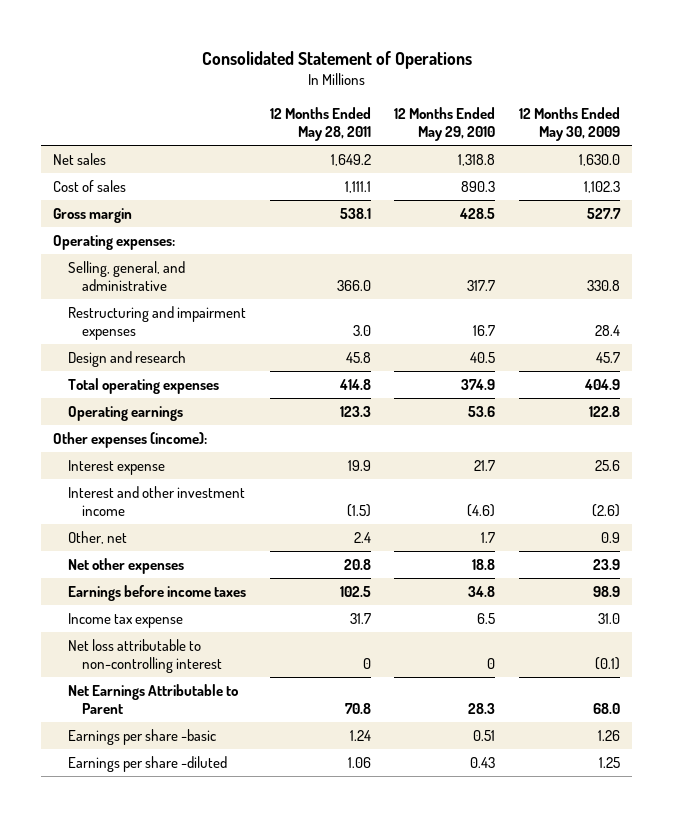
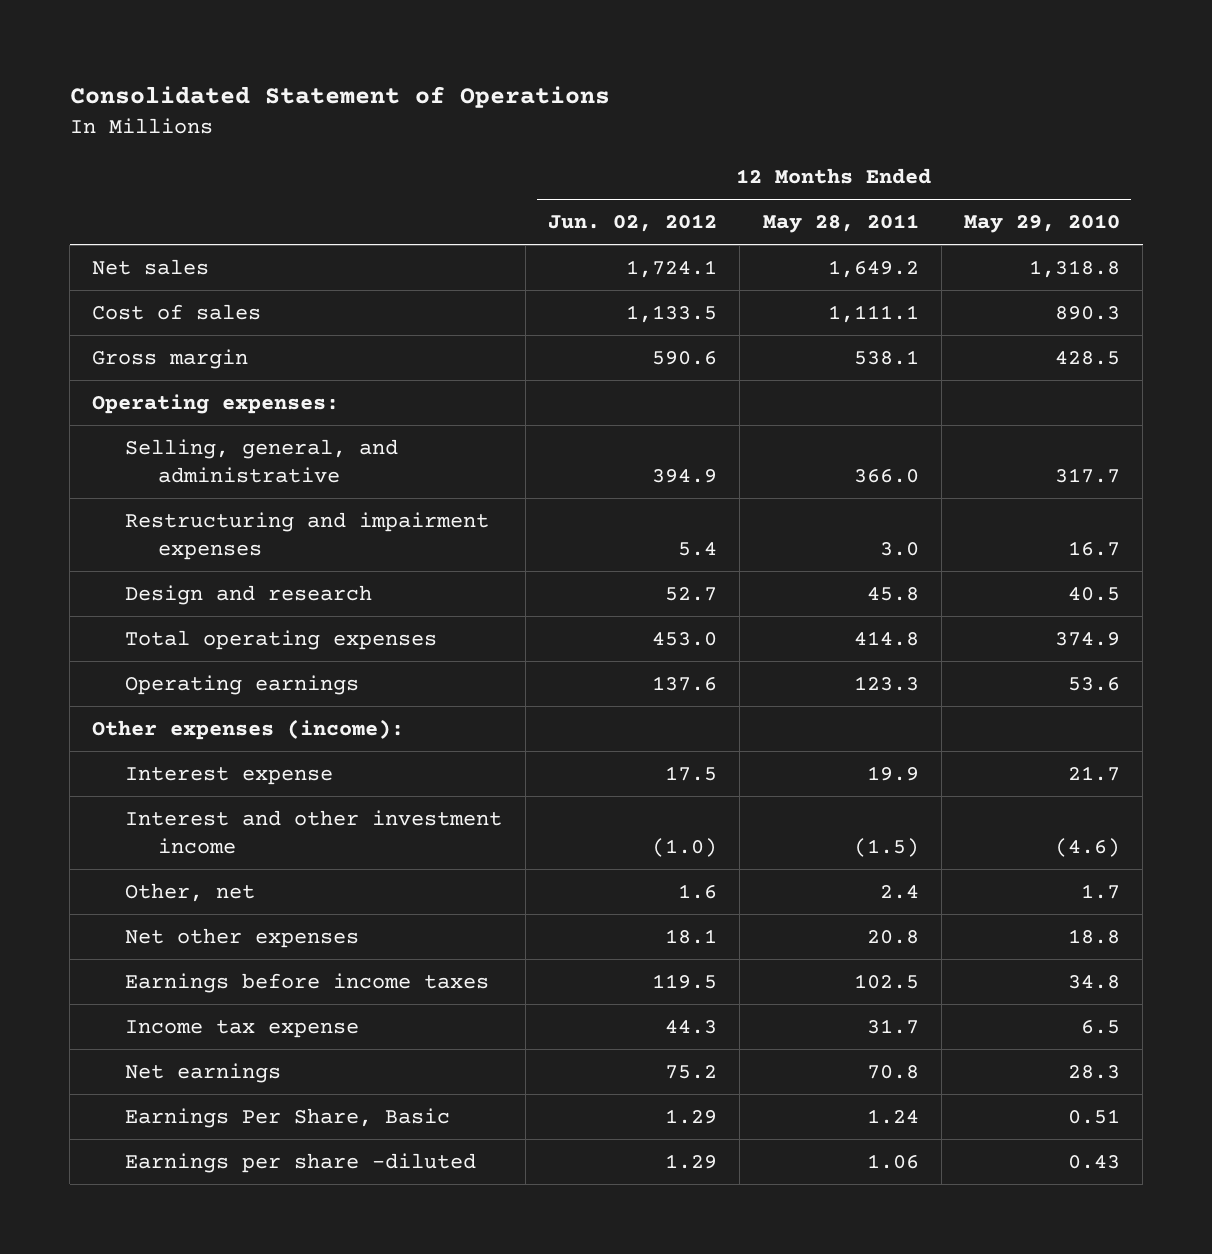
[519,107,621,142] 12 Months Ended May 30, 2009 -> none
none -> [547,214,717,233] Jun. 02, 2012
[67,639,223,674] Net loss attributable to non-controlling interest -> none
[67,684,238,715] Net Earnings Attributable to Parent -> [125,1062,282,1083] Net earnings
[67,729,216,746] Earnings per share -basic -> [125,1107,451,1128] Earnings Per Share, Basic

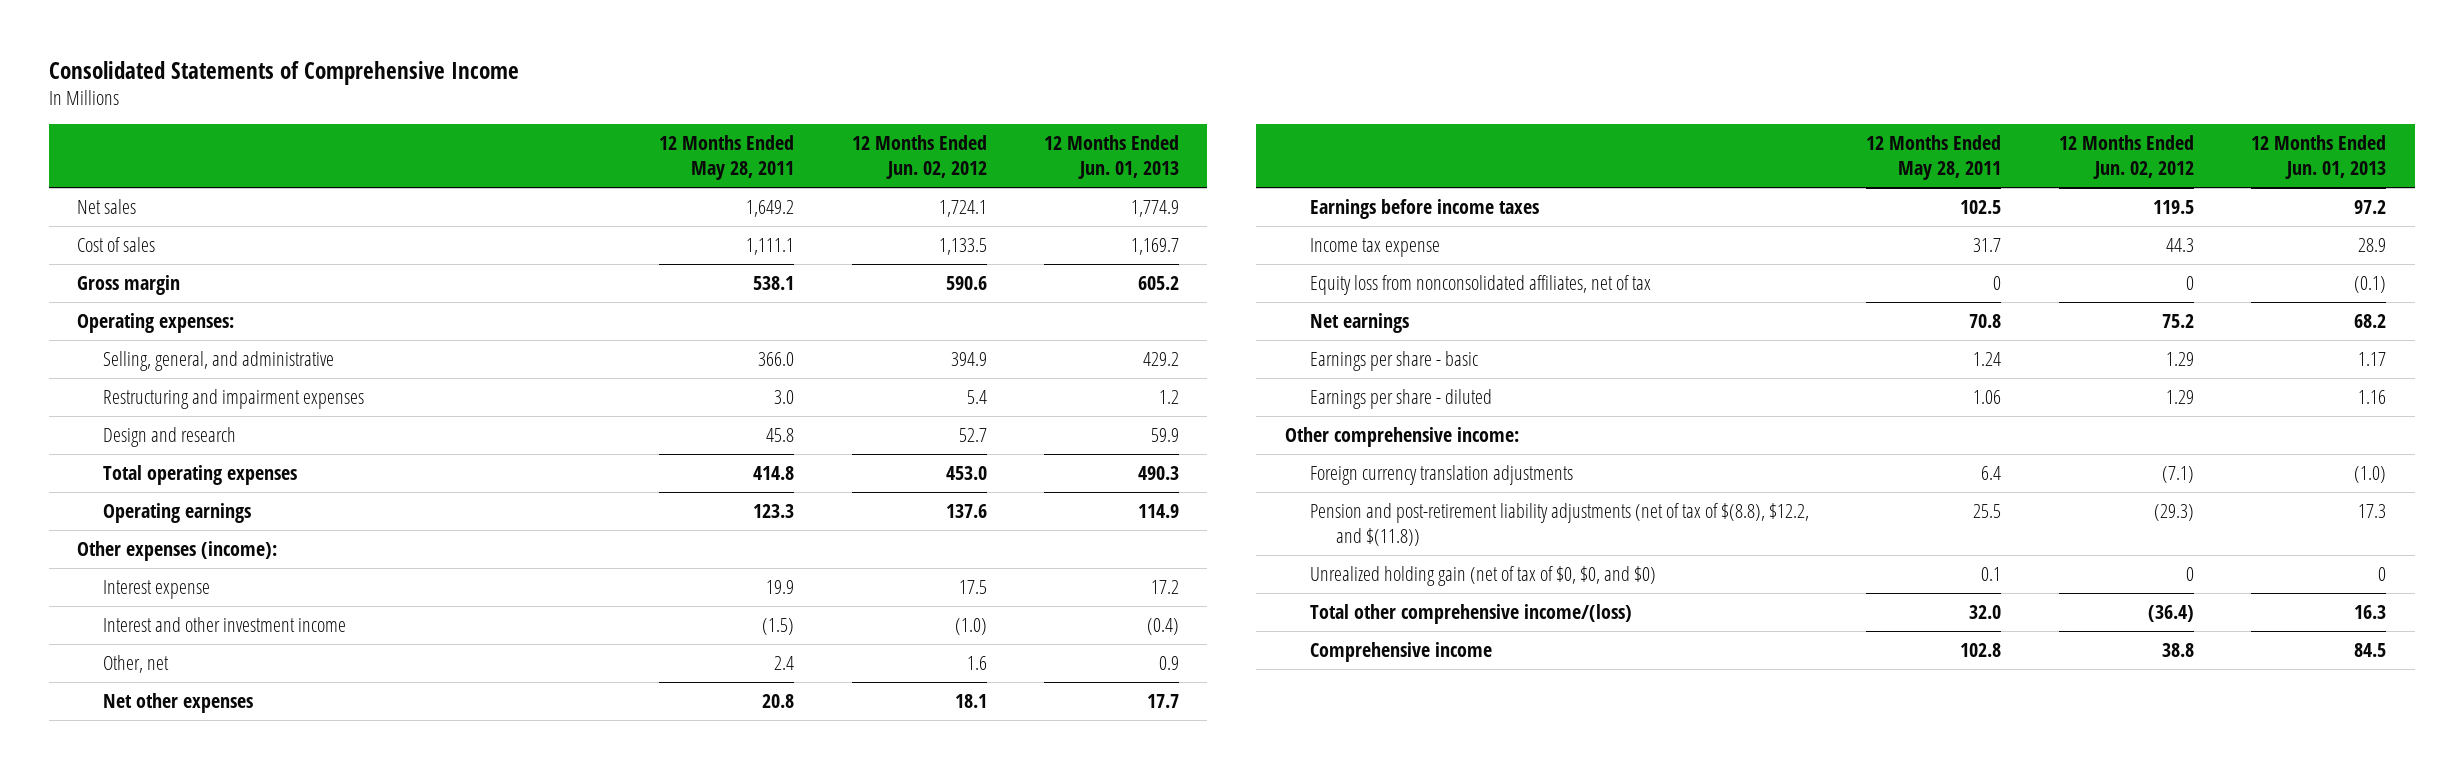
[69,86,610,109] Consolidated Statement of Operations -> [48,60,519,85] Consolidated Statements of Comprehensive Income
[964,214,1121,234] May 29, 2010 -> none
none -> [1043,135,1179,180] 12 Months Ended Jun. 01, 2013
none -> [1310,274,1652,295] Equity loss from nonconsolidated affiliates, net of tax
[125,1107,451,1128] Earnings Per Share, Basic -> [1310,350,1479,371] Earnings per share - basic
[125,1152,477,1173] Earnings per share -diluted -> [1310,388,1493,409] Earnings per share - diluted
none -> [1284,426,1519,447] Other comprehensive income:
none -> [1310,464,1574,485] Foreign currency translation adjustments
none -> [1310,502,1810,546] Pension and post-retirement liability adjustments (net of tax of $(8.8), $12.2, and $(11.8))
none -> [1310,565,1657,586] Unrealized holding gain (net of tax of $0, $0, and $0)
none -> [1310,603,1633,624] Total other comprehensive income/(loss)
none -> [1310,641,1493,662] Comprehensive income

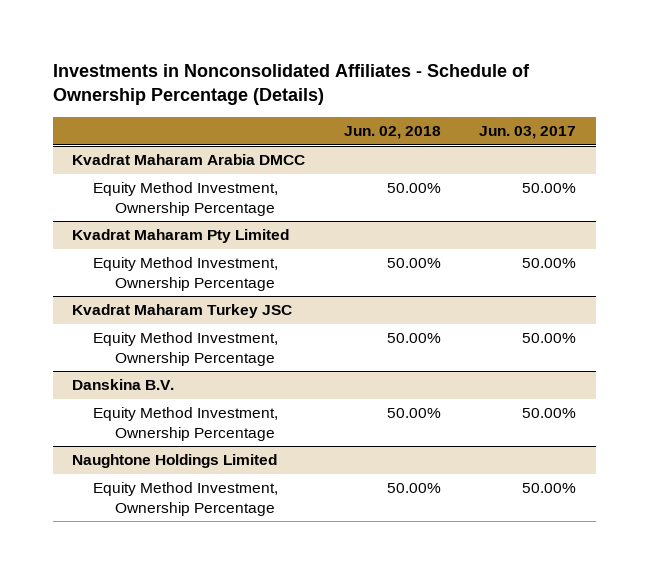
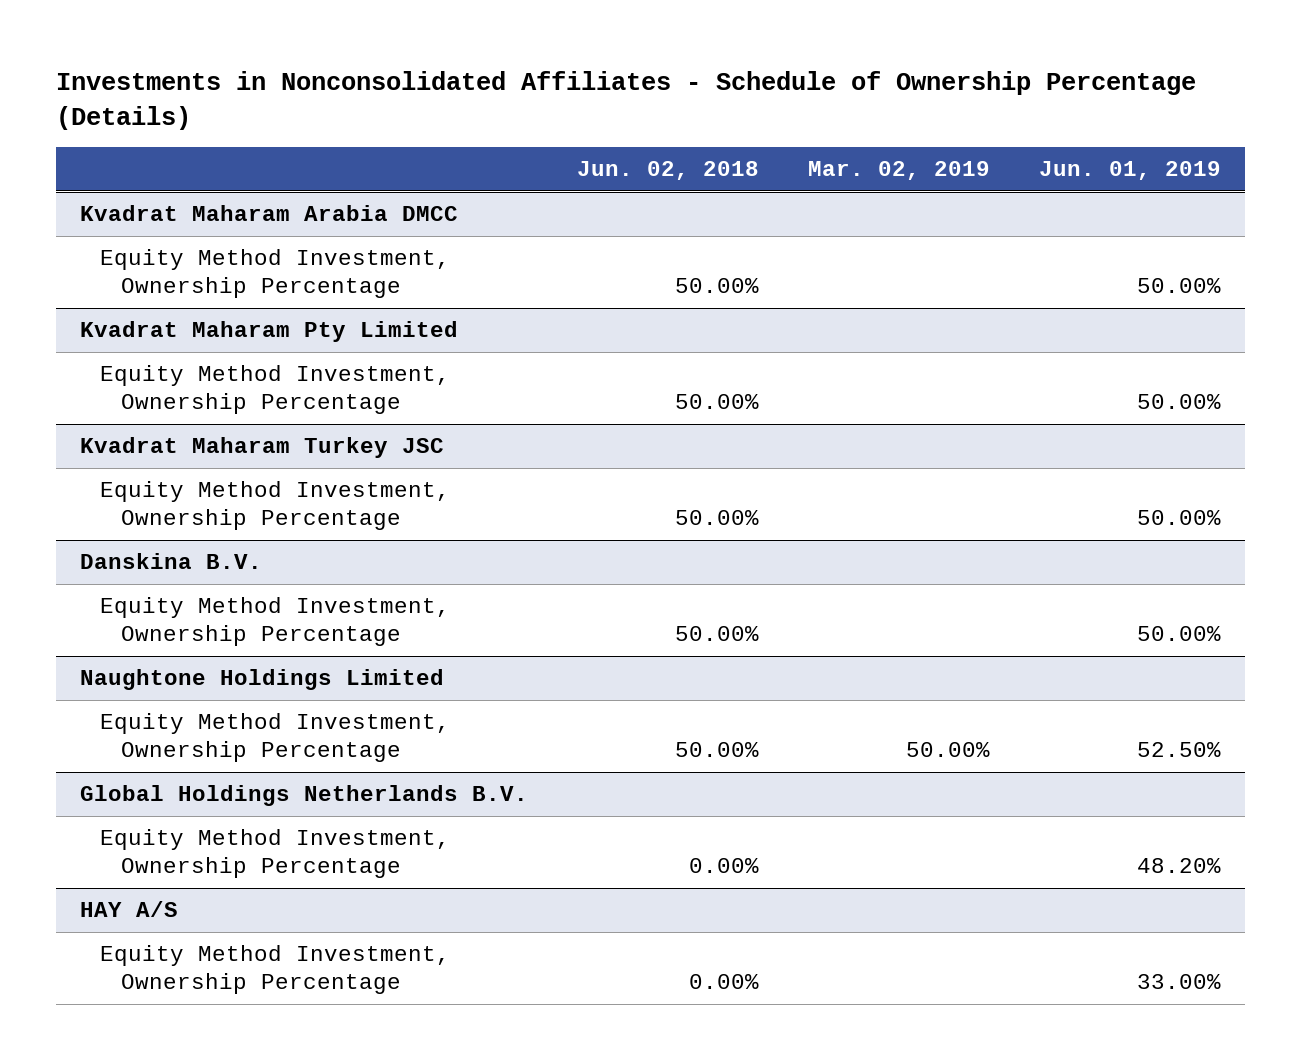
[479,126,577,140] Jun. 03, 2017 -> none
none -> [807,161,990,181] Mar. 02, 2019
none -> [1038,161,1221,181] Jun. 01, 2019
none -> [80,785,529,807] Global Holdings Netherlands B.V.
none -> [100,829,451,879] Equity Method Investment, Ownership Percentage
none -> [80,901,179,918] HAY A/S
none -> [100,945,451,995] Equity Method Investment, Ownership Percentage

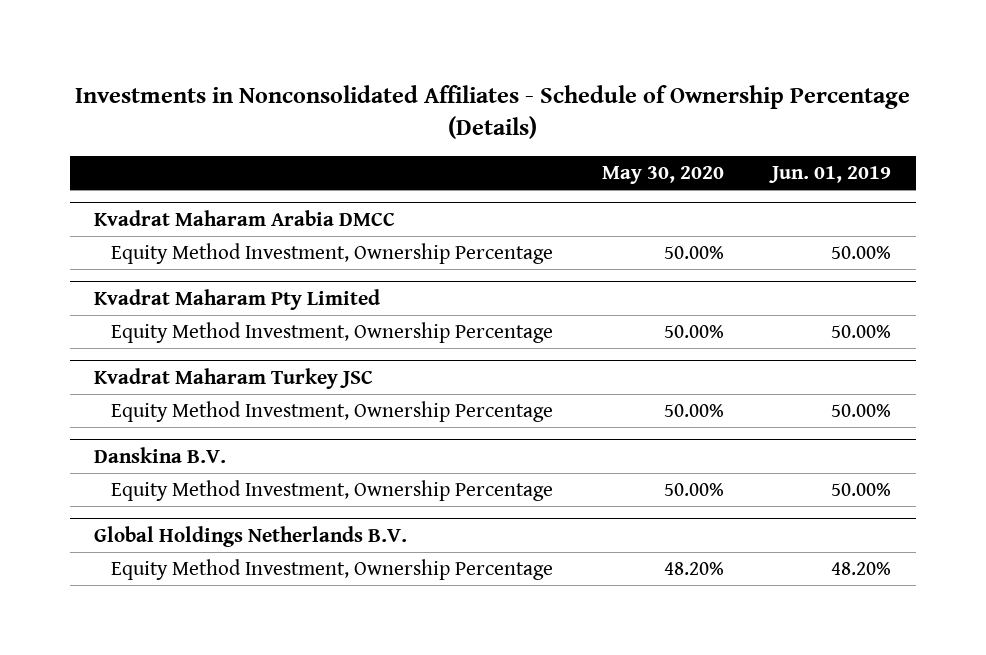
[576,161,759,181] Jun. 02, 2018 -> none
[807,161,990,181] Mar. 02, 2019 -> none
none -> [601,165,724,184] May 30, 2020
[80,669,445,691] Naughtone Holdings Limited -> none
[100,713,451,763] Equity Method Investment, Ownership Percentage -> none
[80,901,179,918] HAY A/S -> none
[100,945,451,995] Equity Method Investment, Ownership Percentage -> none

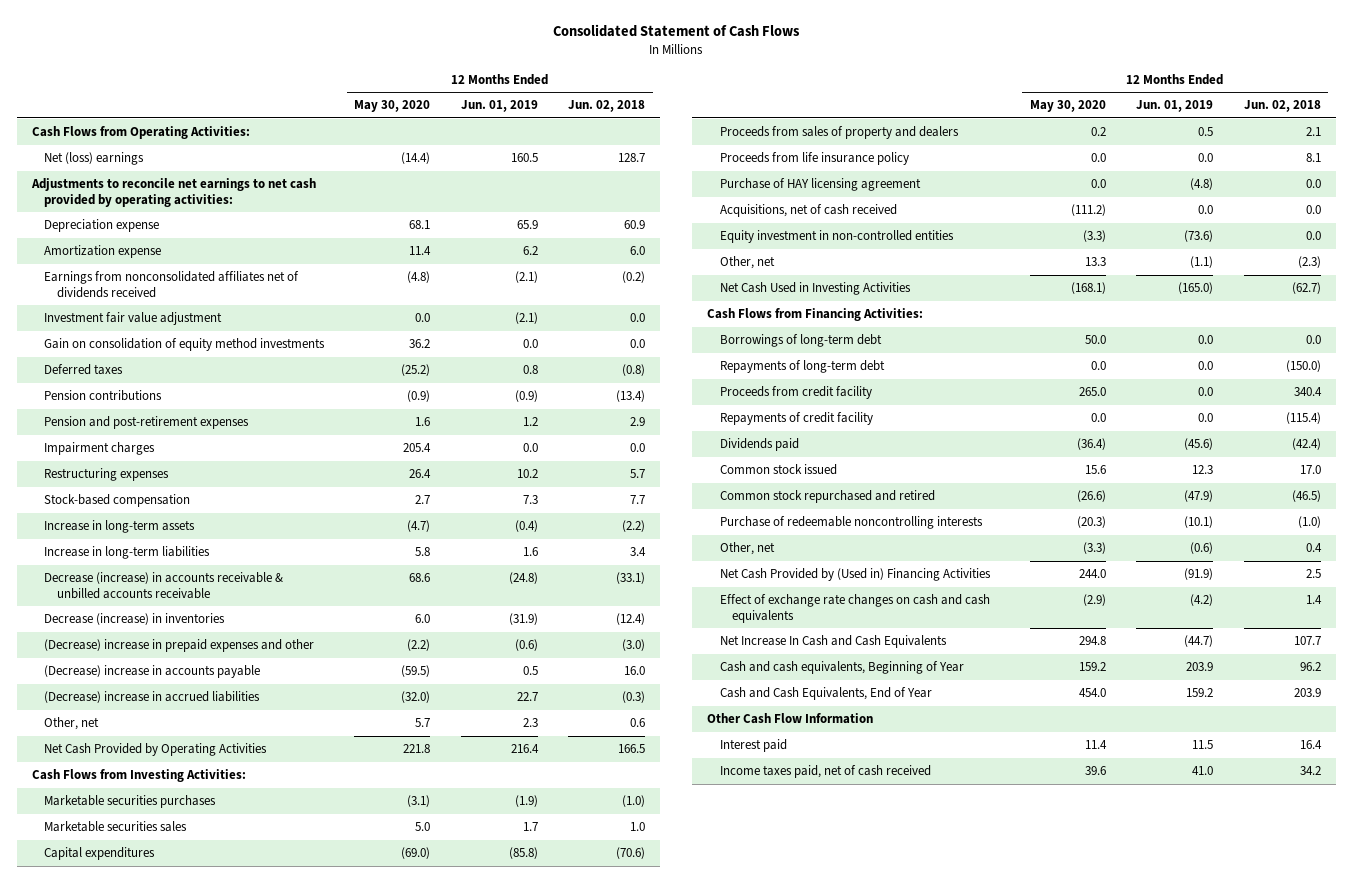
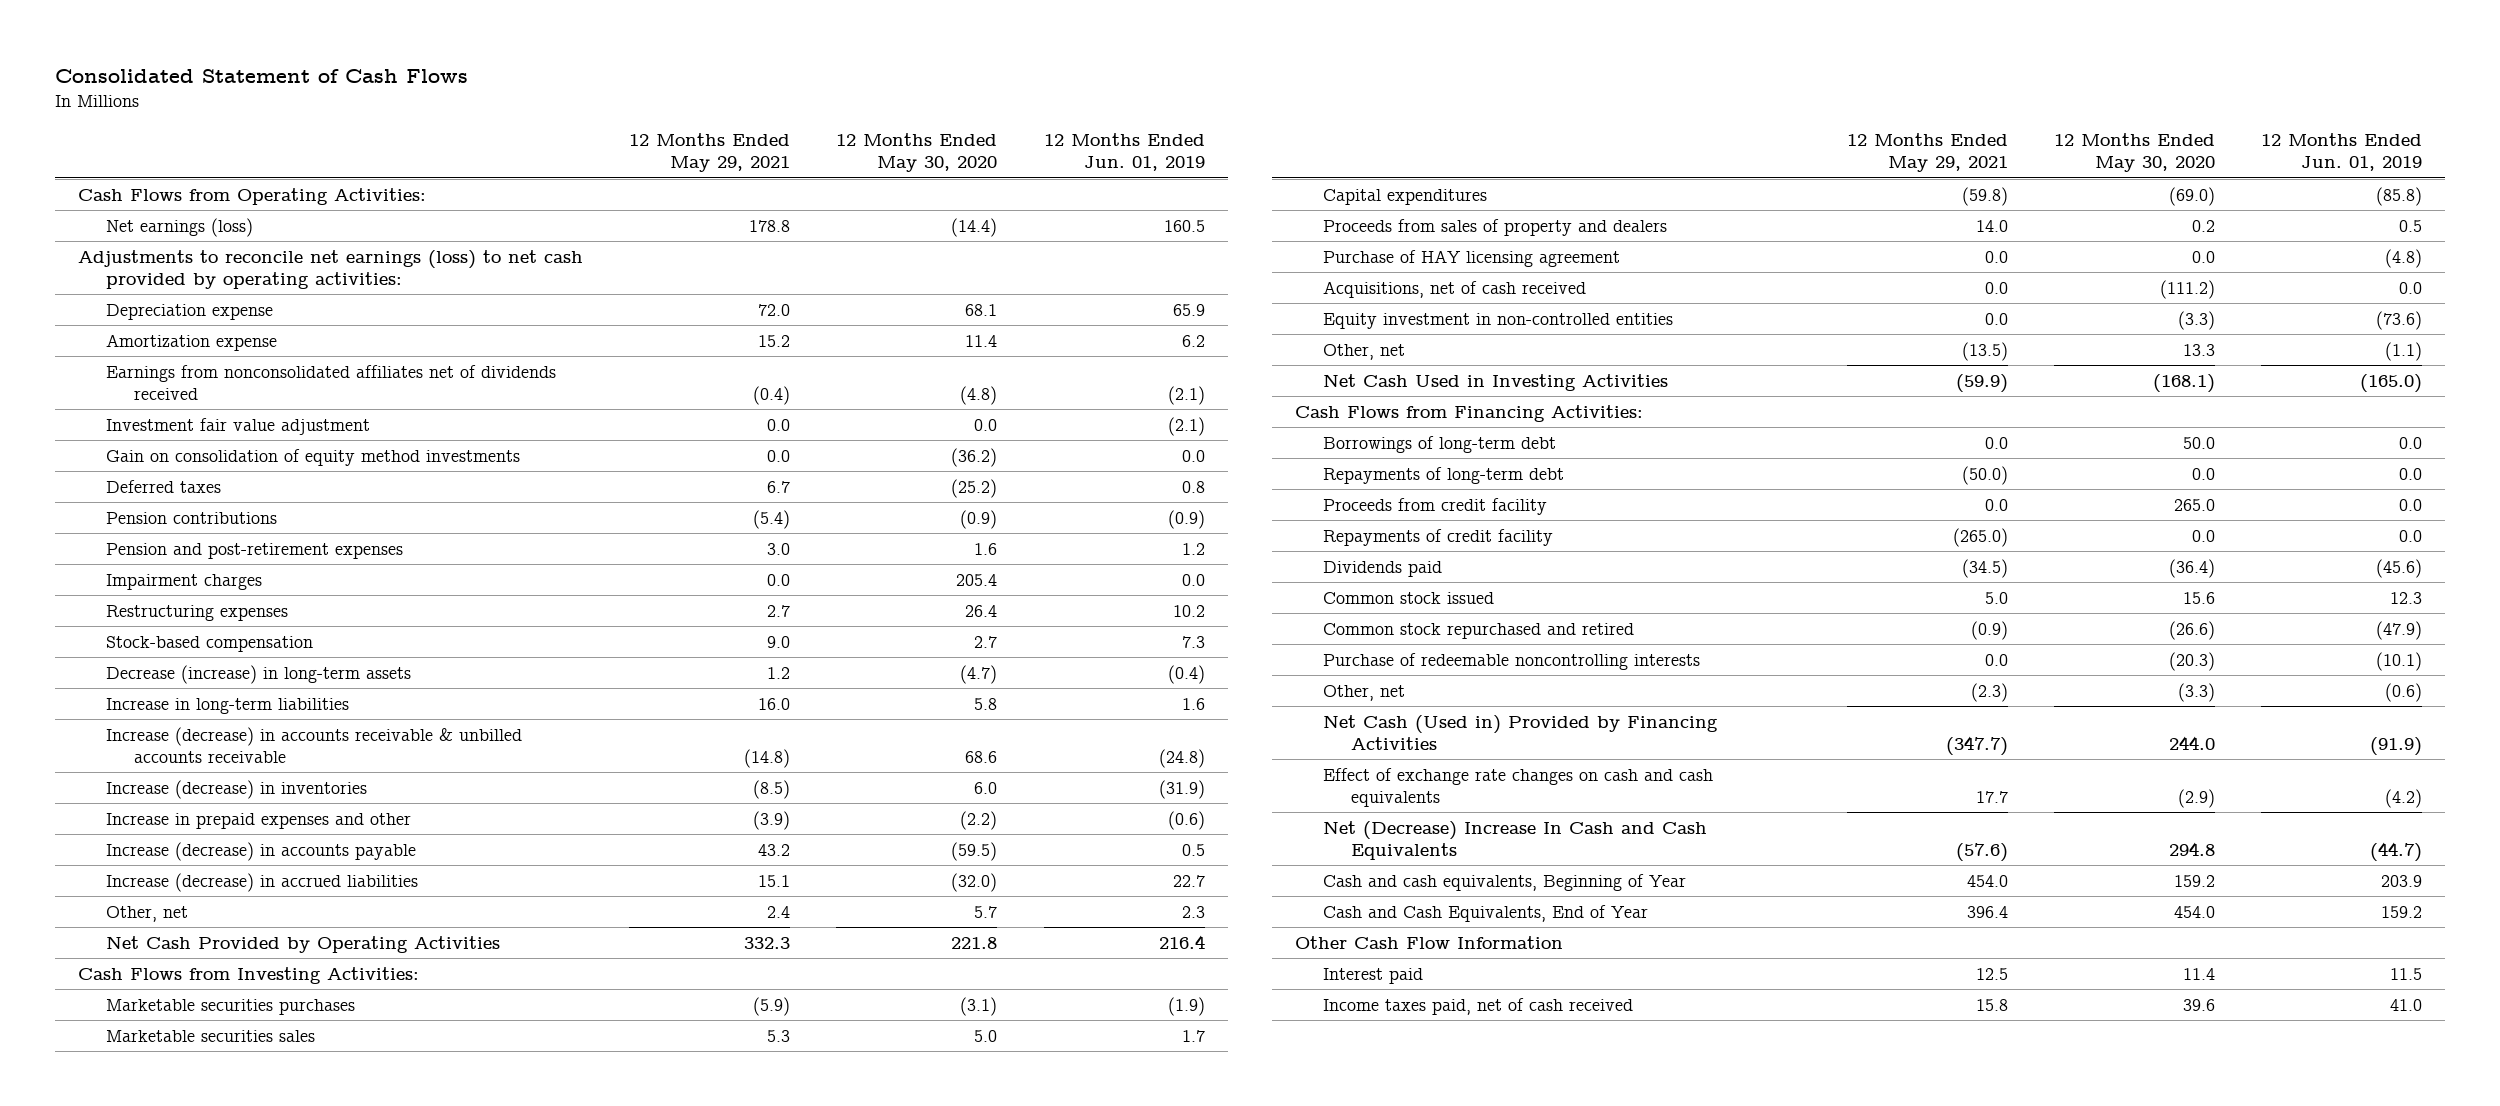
[567,100,645,113] Jun. 02, 2018 -> none
none -> [629,133,791,173] 12 Months Ended May 29, 2021
[44,152,145,166] Net (loss) earnings -> [106,217,254,237] Net earnings (loss)
[30,178,316,207] Adjustments to reconcile net earnings to net cash provided by operating activities: -> [78,249,584,289] Adjustments to reconcile net earnings (loss) to net cash provided by operating activities:
[409,339,431,349] 36.2 -> [951,447,998,467] (36.2)
[44,520,196,534] Increase in long-term assets -> [106,664,412,684] Decrease (increase) in long-term assets
[44,572,284,599] Decrease (increase) in accounts receivable & unbilled accounts receivable -> [106,726,523,763] Increase (decrease) in accounts receivable & unbilled accounts receivable
[44,613,226,626] Decrease (increase) in inventories -> [106,779,368,799] Increase (decrease) in inventories
[44,639,315,653] (Decrease) increase in prepaid expenses and other -> [106,812,412,829] Increase in prepaid expenses and other
[44,665,261,679] (Decrease) increase in accounts payable -> [106,841,417,861] Increase (decrease) in accounts payable
[44,691,261,704] (Decrease) increase in accrued liabilities -> [106,872,419,892] Increase (decrease) in accrued liabilities
[719,152,909,166] Proceeds from life insurance policy -> none
[719,568,991,582] Net Cash Provided by (Used in) Financing Activities -> [1323,714,1719,750] Net Cash (Used in) Provided by Financing Activities
[719,635,947,649] Net Increase In Cash and Cash Equivalents -> [1323,820,1708,860] Net (Decrease) Increase In Cash and Cash Equivalents

